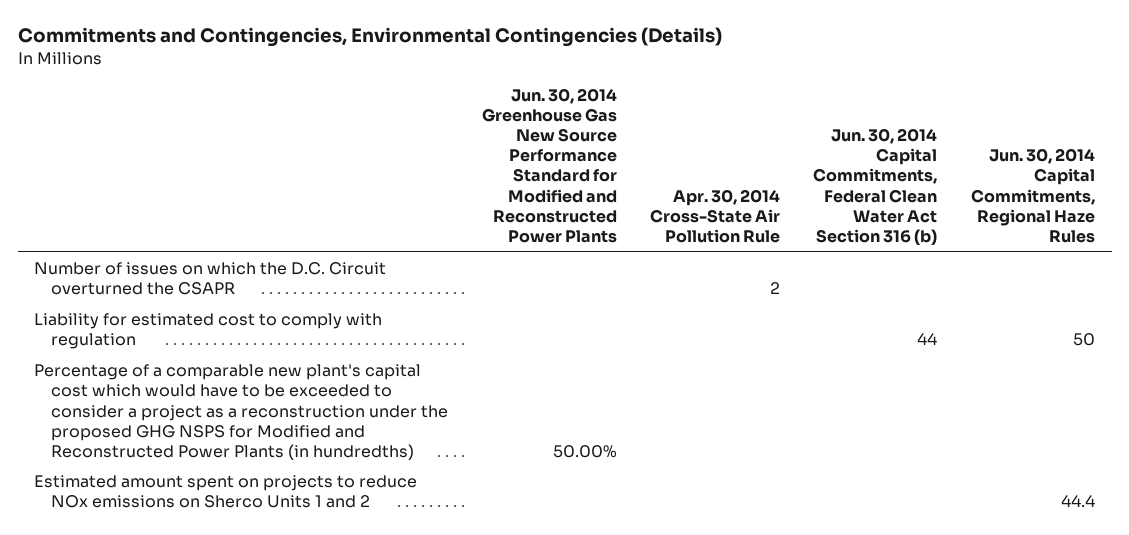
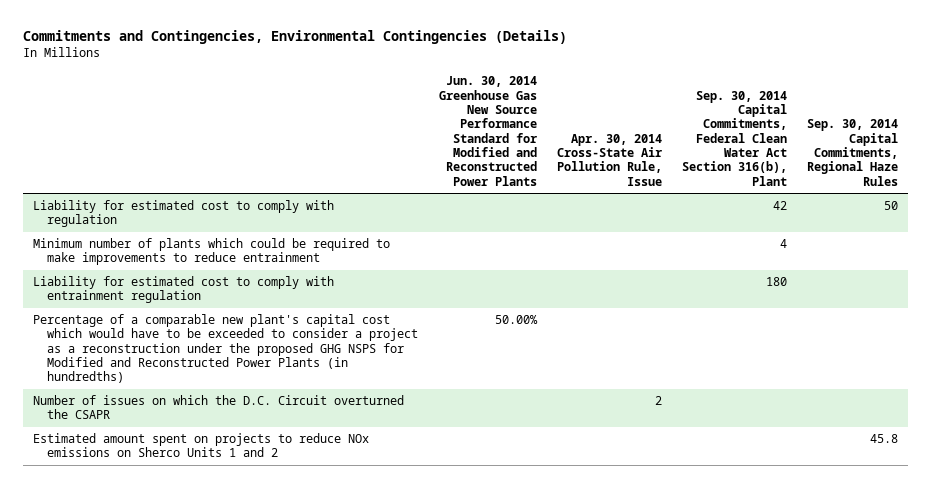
[650,188,781,243] Apr. 30, 2014 Cross-State Air Pollution Rule -> none
[813,128,938,245] Jun. 30, 2014 Capital Commitments, Federal Clean Water Act Section 316 (b) -> none
[970,148,1095,243] Jun. 30, 2014 Capital Commitments, Regional Haze Rules -> none
none -> [556,133,662,186] Apr. 30, 2014 Cross-State Air Pollution Rule, Issue
none -> [682,90,788,186] Sep. 30, 2014 Capital Commitments, Federal Clean Water Act Section 316(b), Plant
none -> [807,119,899,186] Sep. 30, 2014 Capital Commitments, Regional Haze Rules
none -> [33,238,391,266] Minimum number of plants which could be required to make improvements to reduce entrainment
none -> [33,276,335,304] Liability for estimated cost to comply with entrainment regulation
[34,262,387,296] Number of issues on which the D.C. Circuit overturned the CSAPR -> [33,395,405,420] Number of issues on which the D.C. Circuit overturned the CSAPR

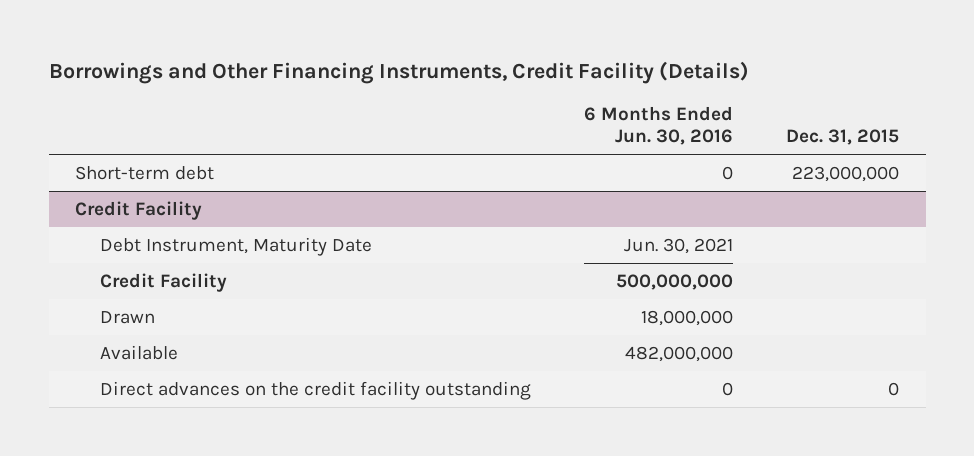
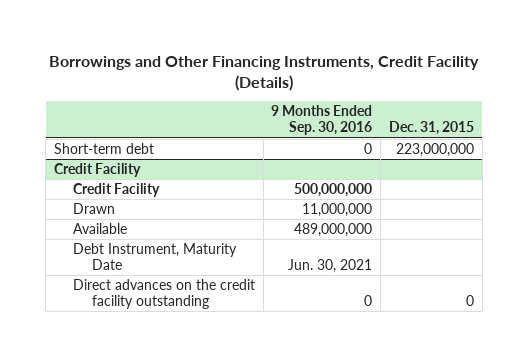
[584,106,734,146] 6 Months Ended Jun. 30, 2016 -> none
none -> [271,105,373,136] 9 Months Ended Sep. 30, 2016
[100,236,373,256] Debt Instrument, Maturity Date -> [72,242,237,271] Debt Instrument, Maturity Date

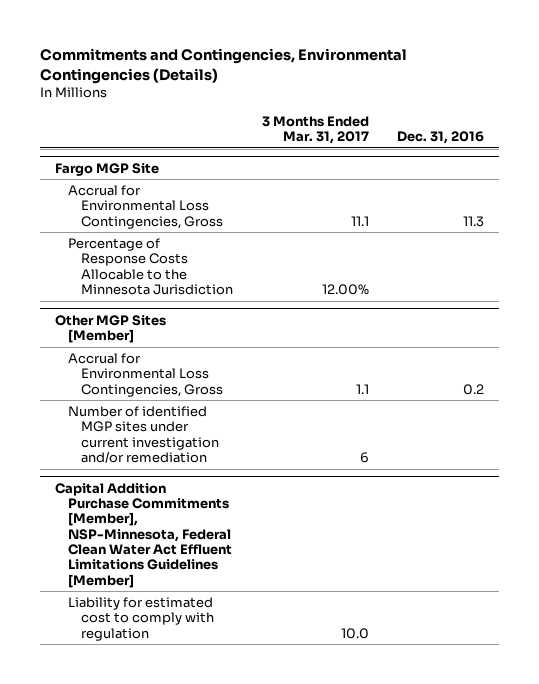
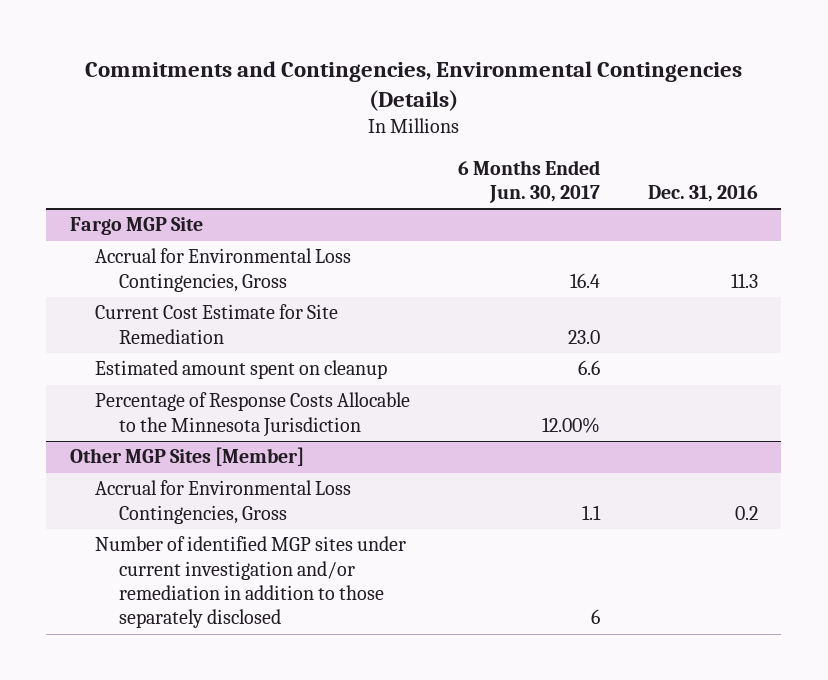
[261,115,369,145] 3 Months Ended Mar. 31, 2017 -> none
none -> [457,159,600,204] 6 Months Ended Jun. 30, 2017
none -> [94,304,338,344] Current Cost Estimate for Site Remediation
none -> [94,360,387,380] Estimated amount spent on cleanup
[54,482,232,588] Capital Addition Purchase Commitments [Member], NSP-Minnesota, Federal Clean Water Act Effluent Limitations Guidelines [Member] -> none
[67,596,214,641] Liability for estimated cost to comply with regulation -> none
[67,405,219,463] Number of identified MGP sites under current investigation and/or remediation -> [94,536,406,629] Number of identified MGP sites under current investigation and/or remediation in addition to those separately disclosed

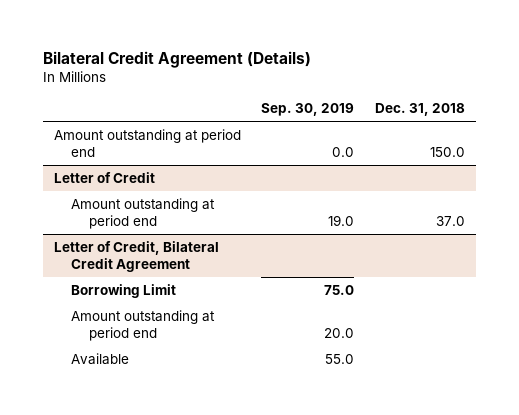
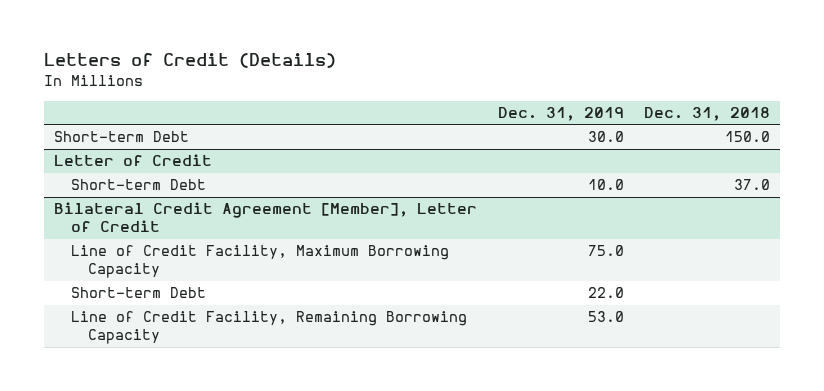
[43,50,312,68] Bilateral Credit Agreement (Details) -> [43,53,336,69] Letters of Credit (Details)
[261,102,355,116] Sep. 30, 2019 -> none
none -> [497,106,624,121] Dec. 31, 2019
[53,128,241,157] Amount outstanding at period end -> [54,131,190,143] Short-term Debt
[71,197,216,229] Amount outstanding at period end -> [70,179,206,191] Short-term Debt
[53,240,219,272] Letter of Credit, Bilateral Credit Agreement -> [54,202,478,233] Bilateral Credit Agreement [Member], Letter of Credit
[71,283,177,298] Borrowing Limit -> [70,245,449,279] Line of Credit Facility, Maximum Borrowing Capacity
[71,309,216,341] Amount outstanding at period end -> [70,287,206,299] Short-term Debt
[71,352,130,365] Available -> [70,311,467,345] Line of Credit Facility, Remaining Borrowing Capacity

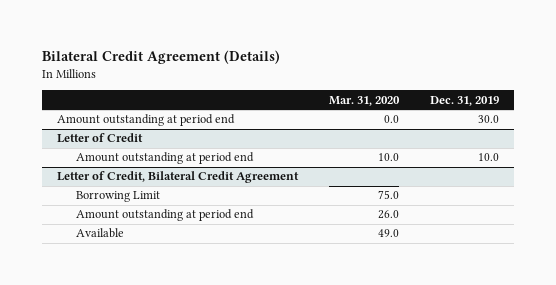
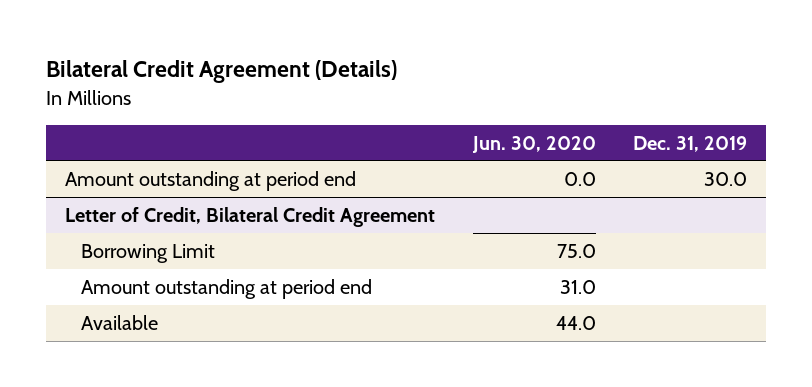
[328,95,400,106] Mar. 31, 2020 -> none
none -> [471,135,596,153] Jun. 30, 2020
[57,133,144,144] Letter of Credit -> none
[76,152,255,165] Amount outstanding at period end -> none

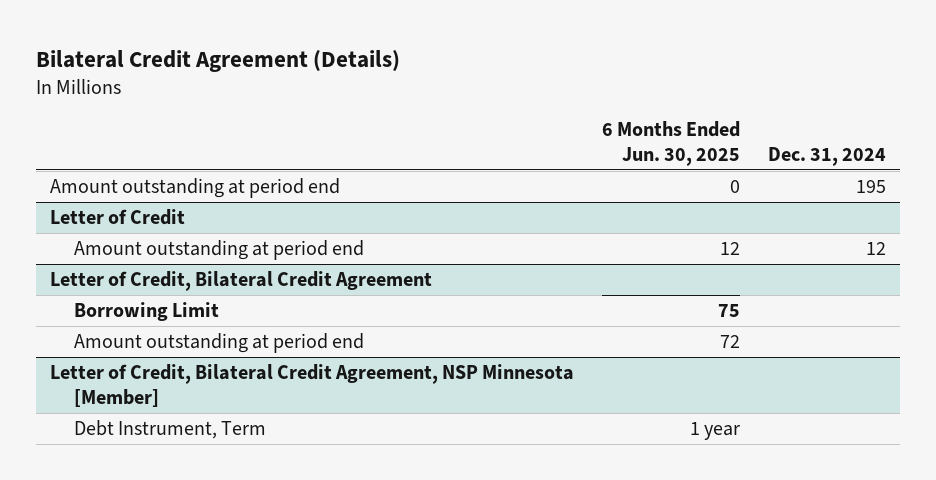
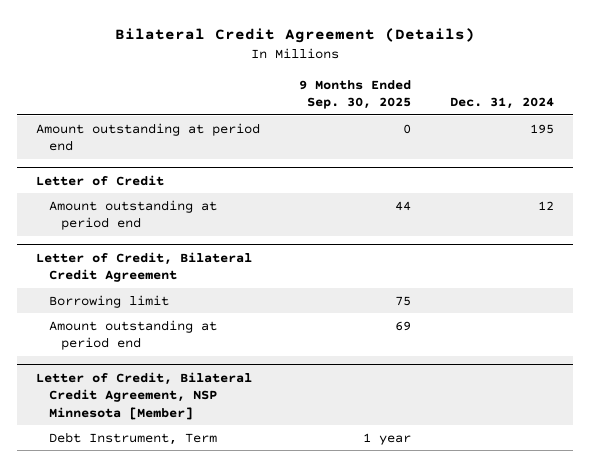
[601,121,740,166] 6 Months Ended Jun. 30, 2025 -> none
none -> [299,79,412,110] 9 Months Ended Sep. 30, 2025
[74,301,220,321] Borrowing Limit -> [48,294,169,308] Borrowing limit

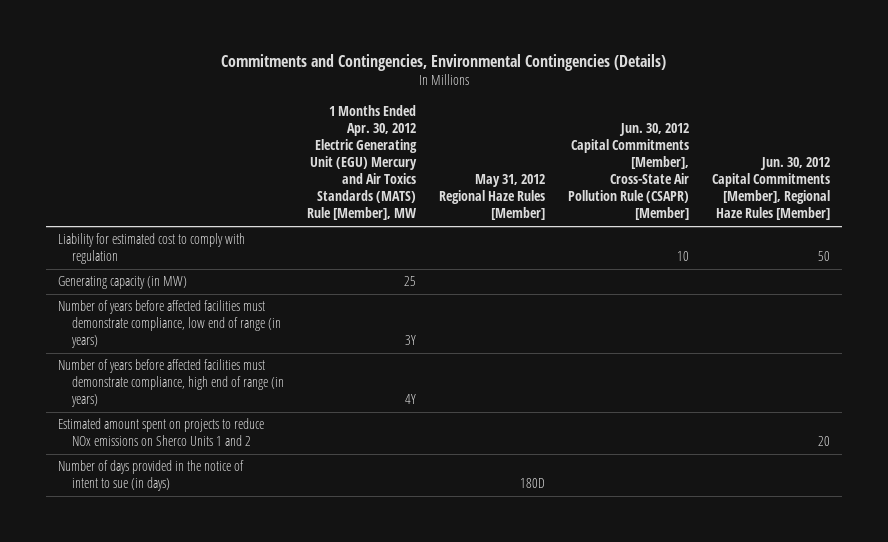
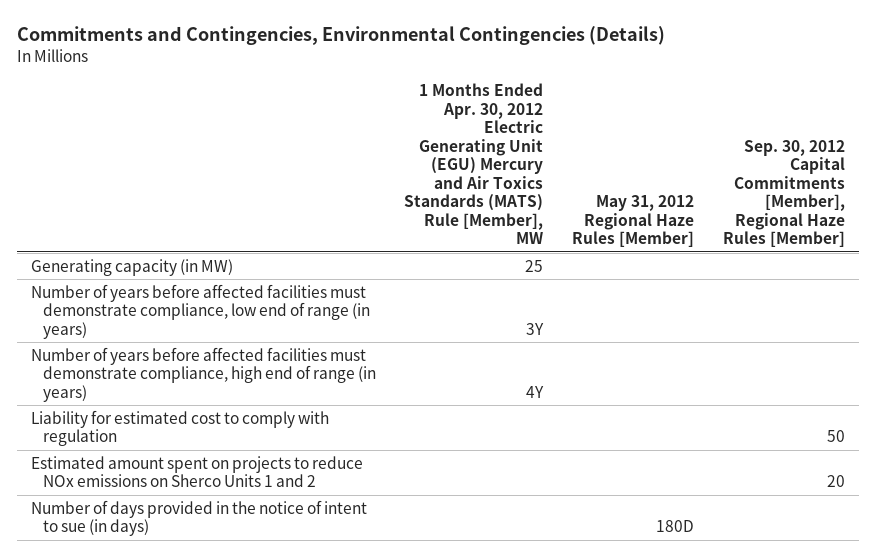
[568,123,690,221] Jun. 30, 2012 Capital Commitments [Member], Cross-State Air Pollution Rule (CSAPR) [Member] -> none
[712,157,831,221] Jun. 30, 2012 Capital Commitments [Member], Regional Haze Rules [Member] -> none
none -> [723,139,846,248] Sep. 30, 2012 Capital Commitments [Member], Regional Haze Rules [Member]
[57,233,245,265] Liability for estimated cost to comply with regulation -> [31,409,330,447] Liability for estimated cost to comply with regulation

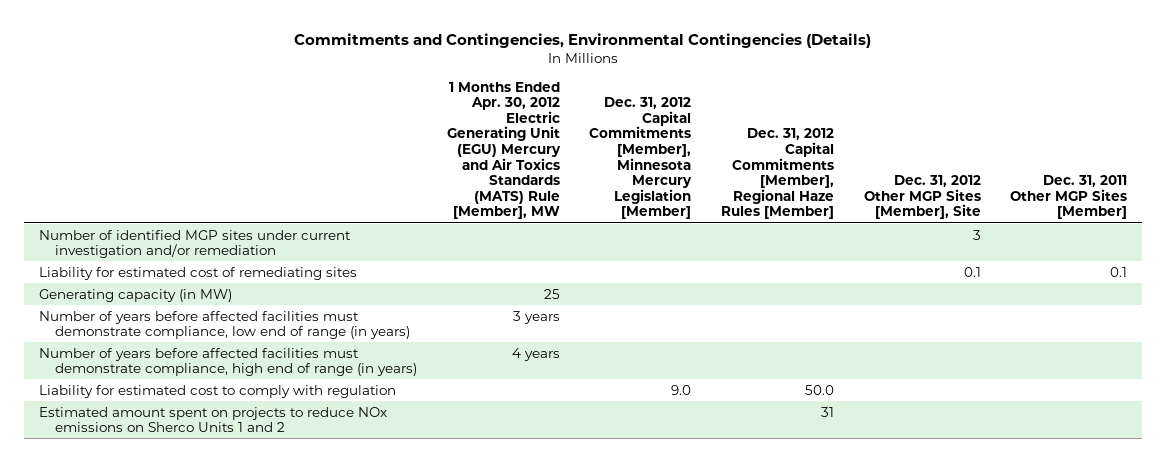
[572,195,695,248] May 31, 2012 Regional Haze Rules [Member] -> none
[723,139,846,248] Sep. 30, 2012 Capital Commitments [Member], Regional Haze Rules [Member] -> none
none -> [589,97,693,220] Dec. 31, 2012 Capital Commitments [Member], Minnesota Mercury Legislation [Member]
none -> [720,128,834,220] Dec. 31, 2012 Capital Commitments [Member], Regional Haze Rules [Member]
none -> [863,175,981,220] Dec. 31, 2012 Other MGP Sites [Member], Site
none -> [1010,175,1128,220] Dec. 31, 2011 Other MGP Sites [Member]
none -> [39,229,352,259] Number of identified MGP sites under current investigation and/or remediation
none -> [39,266,358,280] Liability for estimated cost of remediating sites
[526,322,545,335] 3Y -> [512,310,560,324] 3 years
[526,385,545,398] 4Y -> [511,347,560,361] 4 years
[31,499,368,537] Number of days provided in the notice of intent to sue (in days) -> none

